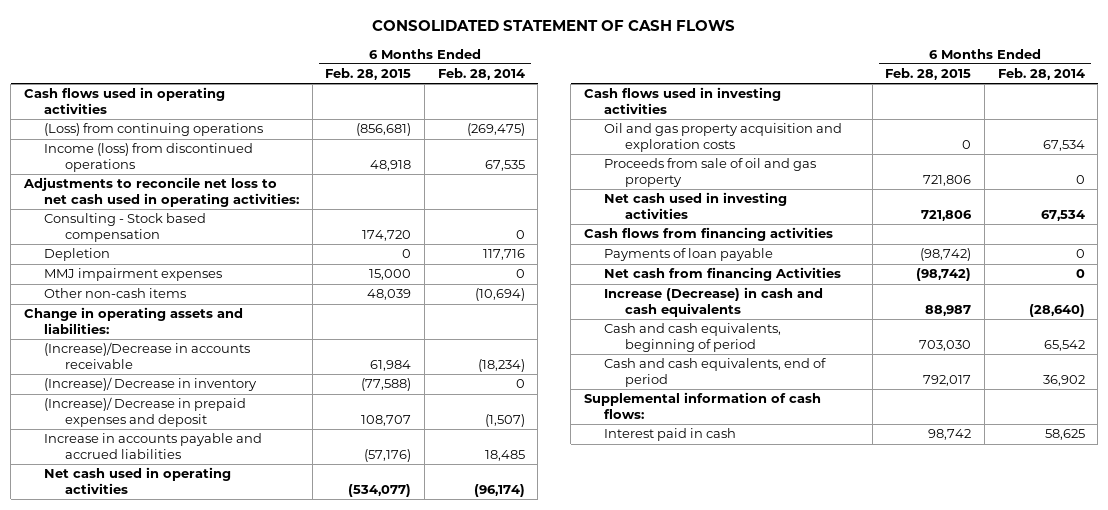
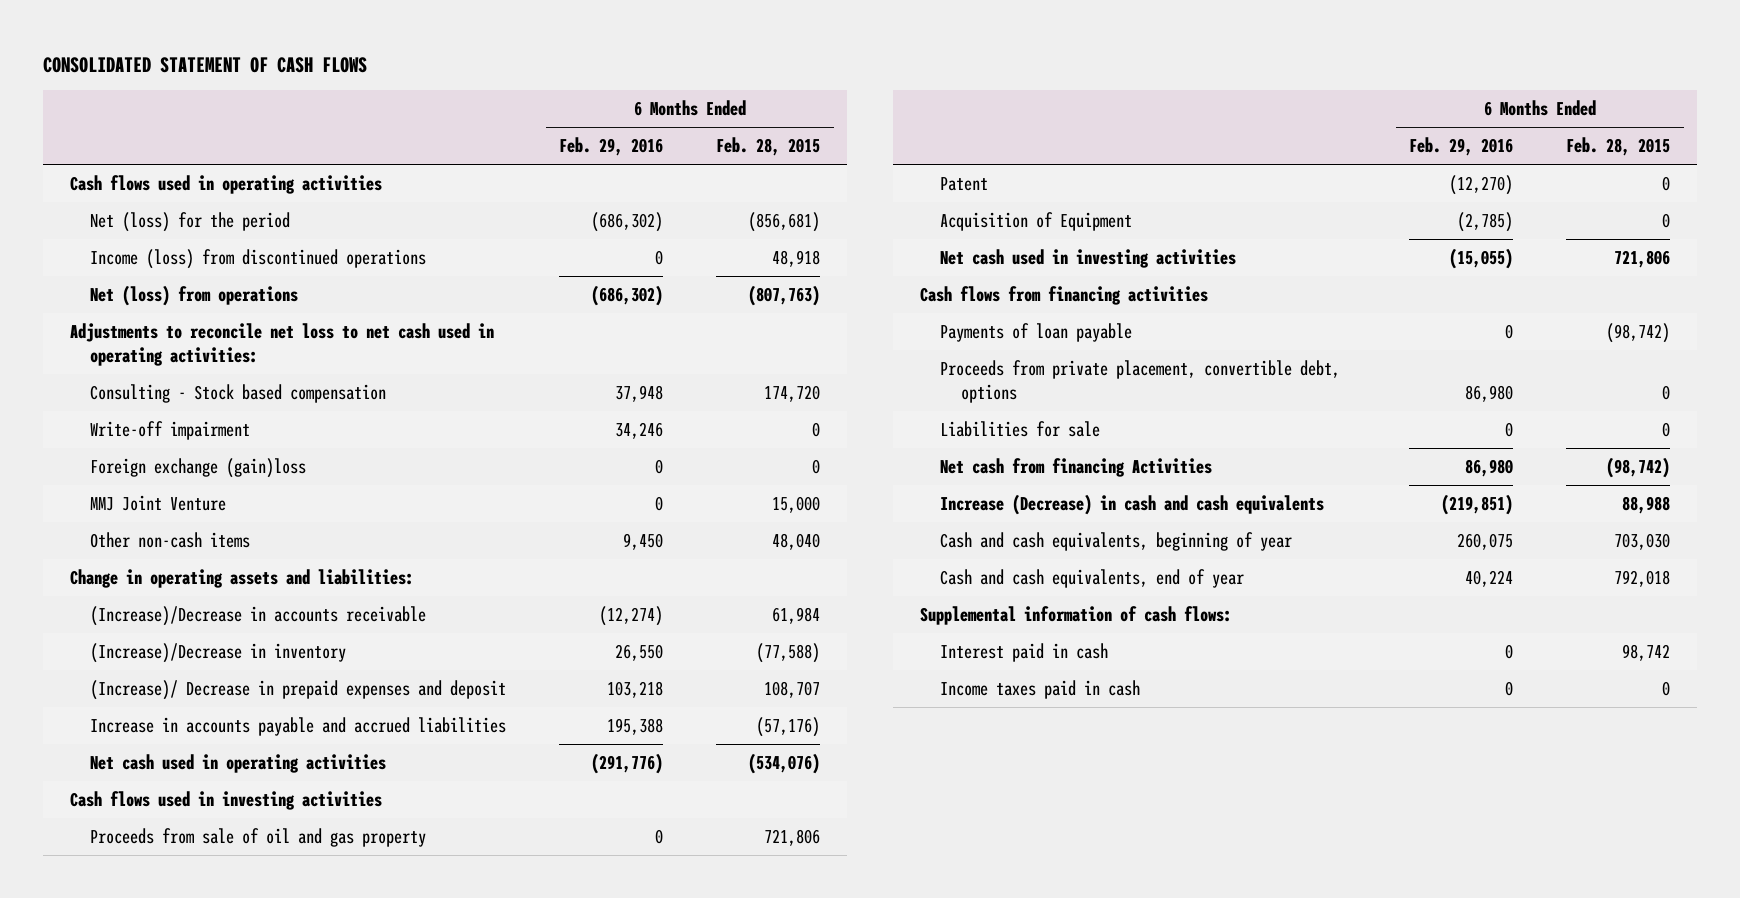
[437,68,525,81] Feb. 28, 2014 -> none
none -> [559,137,664,157] Feb. 29, 2016
[44,123,264,137] (Loss) from continuing operations -> [90,211,291,232] Net (loss) for the period
none -> [90,284,299,306] Net (loss) from operations
[44,248,111,262] Depletion -> none
none -> [90,420,251,440] Write-off impairment
none -> [90,457,307,478] Foreign exchange (gain)loss
[44,268,223,282] MMJ impairment expenses -> [90,494,227,511] MMJ Joint Venture
[367,289,412,301] 48,039 -> [772,532,821,550] 48,040
[44,377,258,392] (Increase)/ Decrease in inventory -> [90,642,347,663] (Increase)/Decrease in inventory
[348,483,412,497] (534,077) -> [748,752,821,774] (534,076)
[604,123,843,152] Oil and gas property acquisition and exploration costs -> none
none -> [940,176,989,191] Patent
none -> [940,211,1133,231] Acquisition of Equipment
none -> [940,359,1341,403] Proceeds from private placement, convertible debt, options
none -> [940,420,1101,437] Liabilities for sale
[925,304,972,316] 88,987 -> [1622,495,1671,514] 88,988
[604,323,782,352] Cash and cash equivalents, beginning of period -> [940,531,1293,551] Cash and cash equivalents, beginning of year
[604,358,827,387] Cash and cash equivalents, end of period -> [940,568,1245,588] Cash and cash equivalents, end of year
[923,374,972,386] 792,017 -> [1614,569,1671,587] 792,018
none -> [940,679,1141,699] Income taxes paid in cash

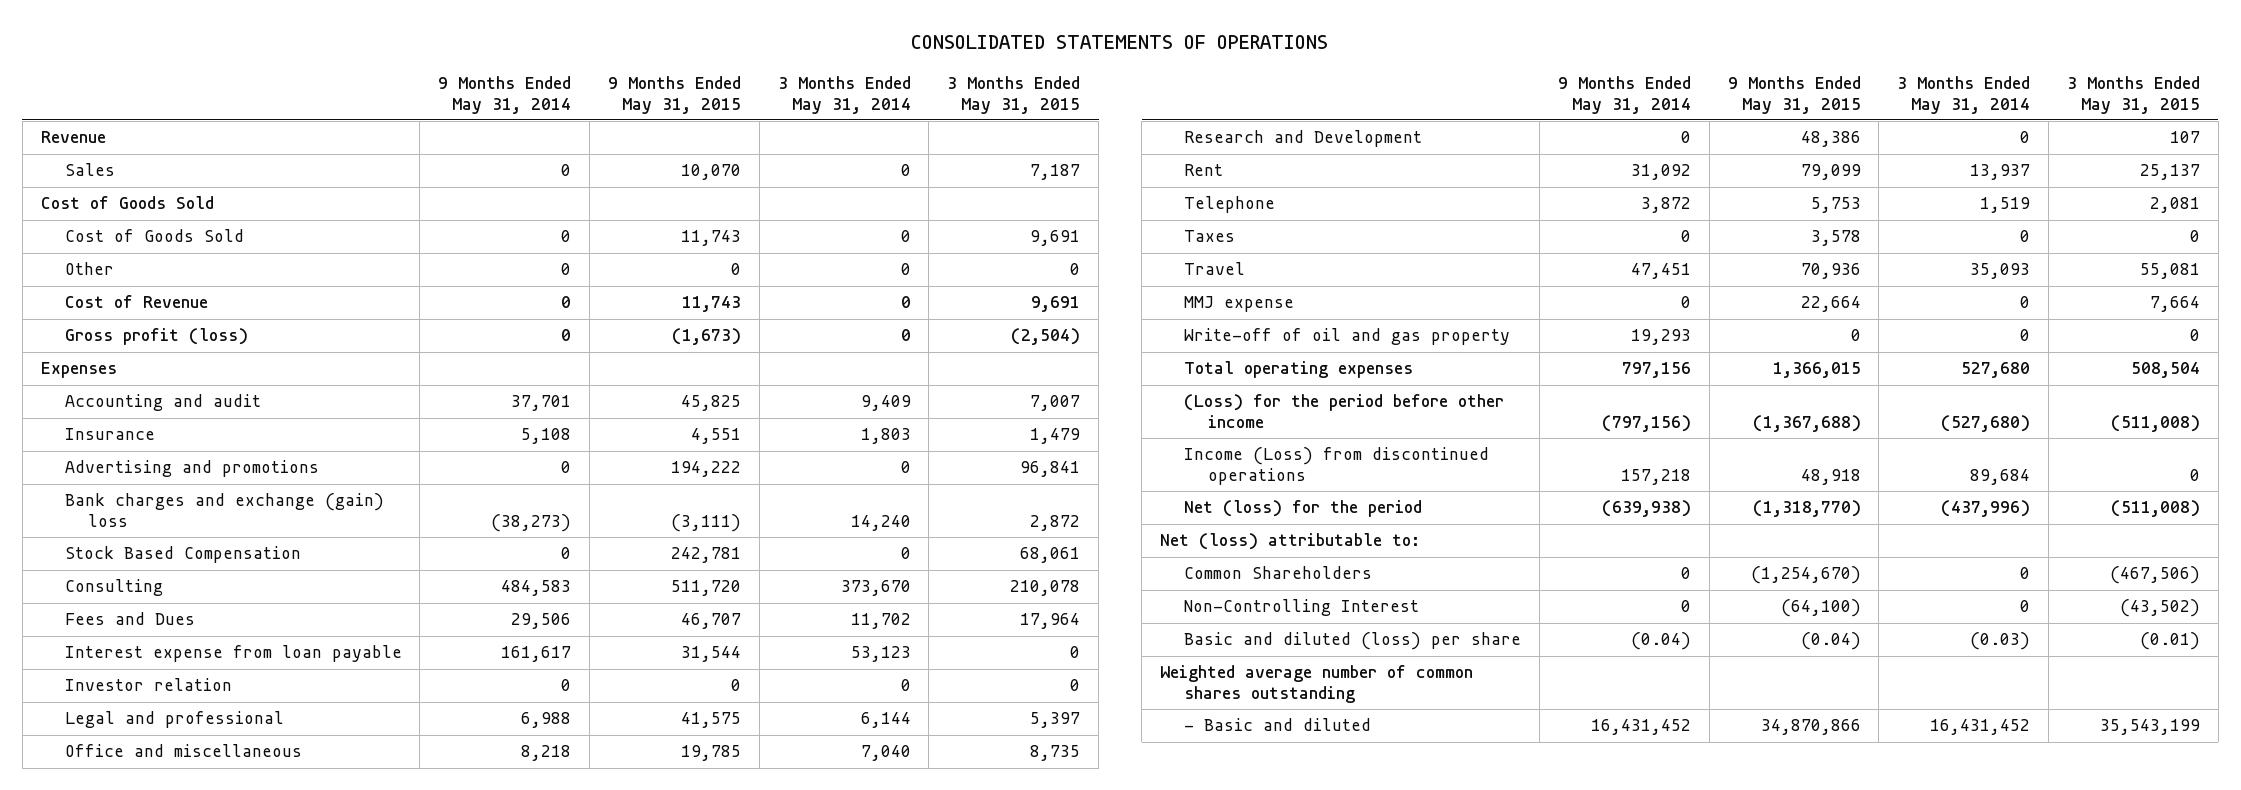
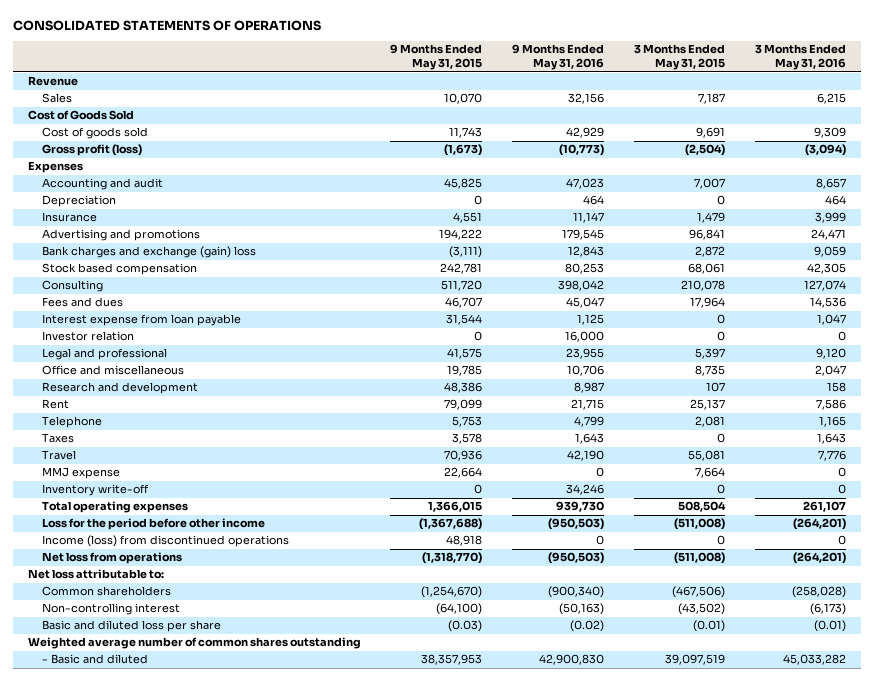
[438,75,572,114] 9 Months Ended May 31, 2014 -> none
[777,75,911,114] 3 Months Ended May 31, 2014 -> none
none -> [512,44,605,71] 9 Months Ended May 31, 2016
none -> [754,44,846,71] 3 Months Ended May 31, 2016
[64,262,114,276] Other -> none
[64,295,208,309] Cost of Revenue -> none
[64,229,244,243] Cost of Goods Sold -> [42,127,149,140] Cost of goods sold
none -> [42,195,117,208] Depreciation
[64,546,301,564] Stock Based Compensation -> [42,263,198,276] Stock based compensation
[64,612,195,626] Fees and Dues -> [42,297,124,308] Fees and dues
[1184,130,1423,148] Research and Development -> [42,382,199,395] Research and development
[1184,328,1511,346] Write-off of oil and gas property -> none
none -> [42,484,150,497] Inventory write-off
[1184,394,1505,428] (Loss) for the period before other income -> [42,518,266,531] Loss for the period before other income
[1184,447,1490,485] Income (Loss) from discontinued operations -> [42,535,290,548] Income (loss) from discontinued operations
[1184,500,1423,518] Net (loss) for the period -> [42,552,183,565] Net loss from operations
[1160,533,1421,551] Net (loss) attributable to: -> [27,569,164,580] Net loss attributable to:
[1184,566,1373,580] Common Shareholders -> [42,586,172,597] Common shareholders
[1184,599,1420,617] Non-Controlling Interest -> [42,603,181,616] Non-controlling interest
[1184,632,1522,651] Basic and diluted (loss) per share -> [42,620,222,633] Basic and diluted loss per share
[1800,632,1861,651] (0.04) -> [448,620,483,633] (0.03)
[1760,719,1861,736] 34,870,866 -> [421,654,483,666] 38,357,953
[2099,719,2200,736] 35,543,199 -> [664,654,725,666] 39,097,519

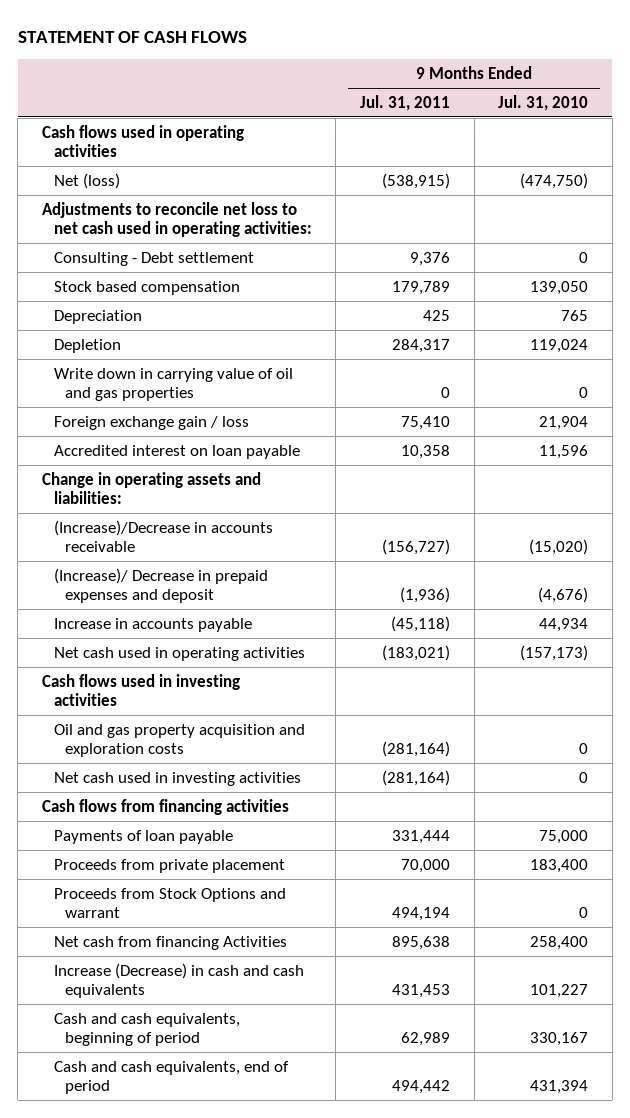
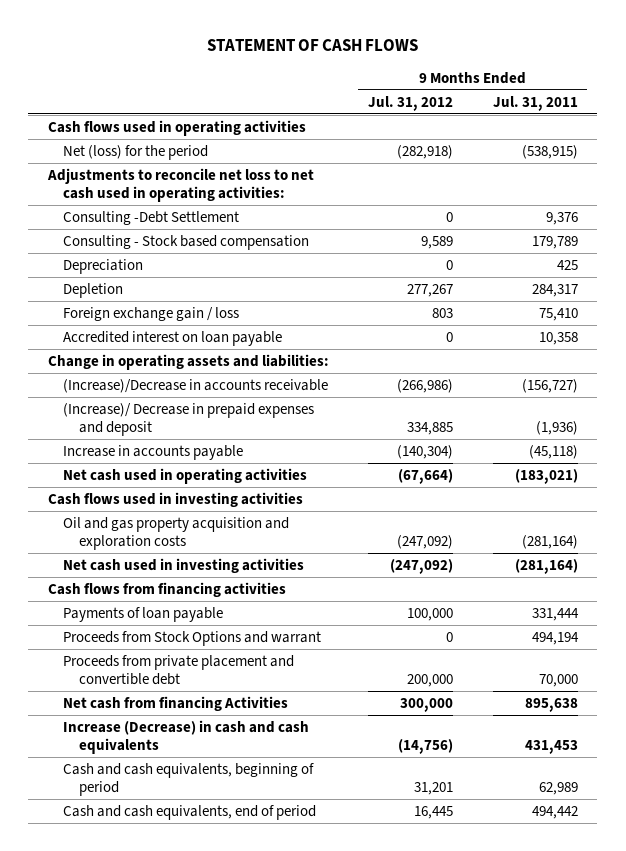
[498,94,589,111] Jul. 31, 2010 -> none
none -> [368,95,454,111] Jul. 31, 2012
[53,172,120,189] Net (loss) -> [63,144,209,160] Net (loss) for the period
[53,251,254,266] Consulting - Debt settlement -> [63,210,240,225] Consulting -Debt Settlement
[53,280,240,295] Stock based compensation -> [63,234,310,250] Consulting - Stock based compensation
[53,367,293,402] Write down in carrying value of oil and gas properties -> none
[53,858,285,873] Proceeds from private placement -> none
none -> [63,654,295,685] Proceeds from private placement and convertible debt

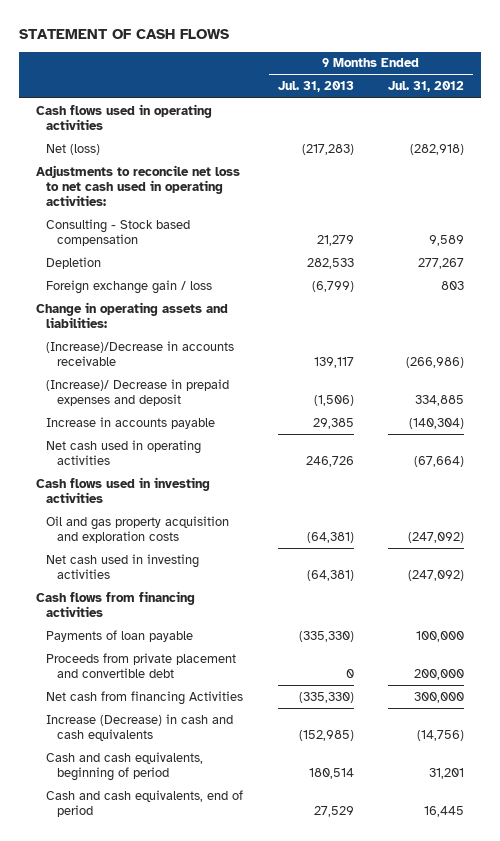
[492,95,578,111] Jul. 31, 2011 -> none
none -> [277,81,354,93] Jul. 31, 2013
[63,144,209,160] Net (loss) for the period -> [46,143,101,155] Net (loss)
[63,210,240,225] Consulting -Debt Settlement -> none
[63,258,144,274] Depreciation -> none
[63,330,283,346] Accredited interest on loan payable -> none
[63,630,322,646] Proceeds from Stock Options and warrant -> none

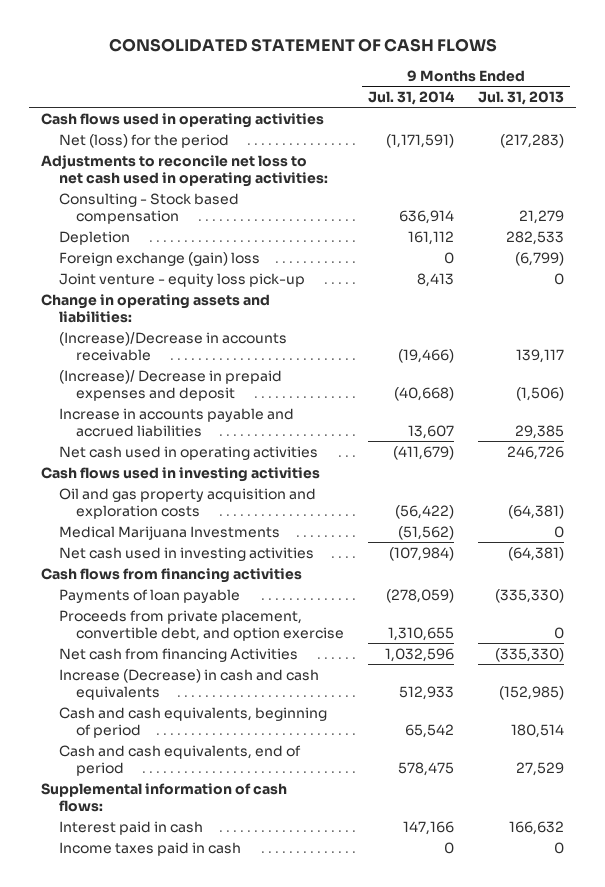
[18,28,229,39] STATEMENT OF CASH FLOWS -> [108,38,497,53] CONSOLIDATED STATEMENT OF CASH FLOWS
[388,81,465,93] Jul. 31, 2012 -> none
none -> [368,90,456,105] Jul. 31, 2014
[46,143,101,155] Net (loss) -> [58,133,229,148] Net (loss) for the period
[46,279,213,294] Foreign exchange gain / loss -> [58,251,260,266] Foreign exchange (gain) loss
none -> [58,272,305,287] Joint venture - equity loss pick-up
[46,416,216,429] Increase in accounts payable -> [58,407,294,437] Increase in accounts payable and accrued liabilities
none -> [58,525,280,540] Medical Marijuana Investments
[46,652,237,678] Proceeds from private placement and convertible debt -> [58,609,345,641] Proceeds from private placement, convertible debt, and option exercise
none -> [41,782,288,812] Supplemental information of cash flows:
none -> [58,820,203,835] Interest paid in cash
none -> [58,841,241,856] Income taxes paid in cash

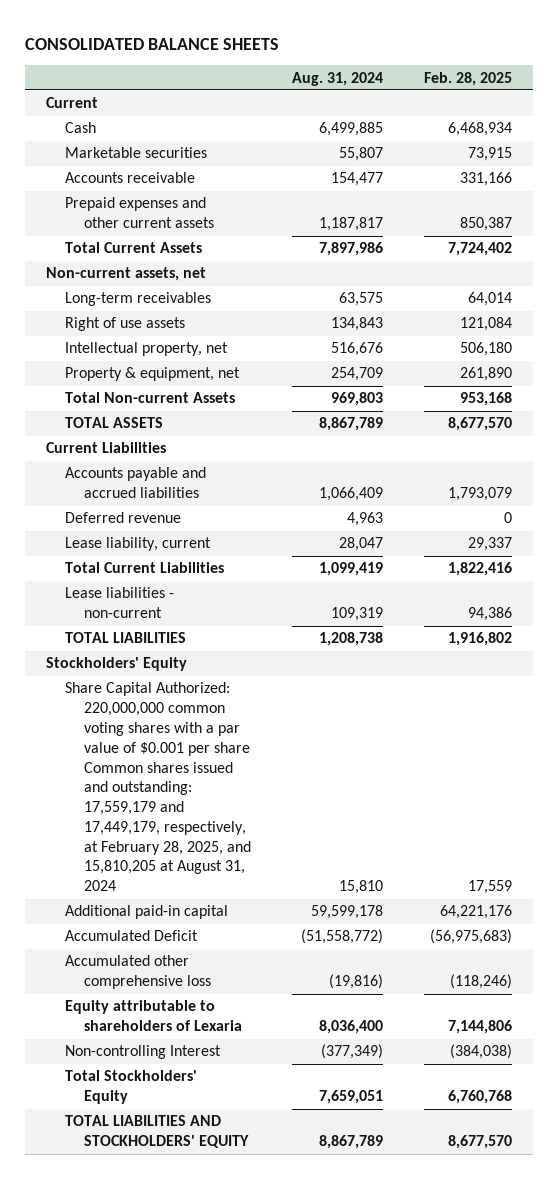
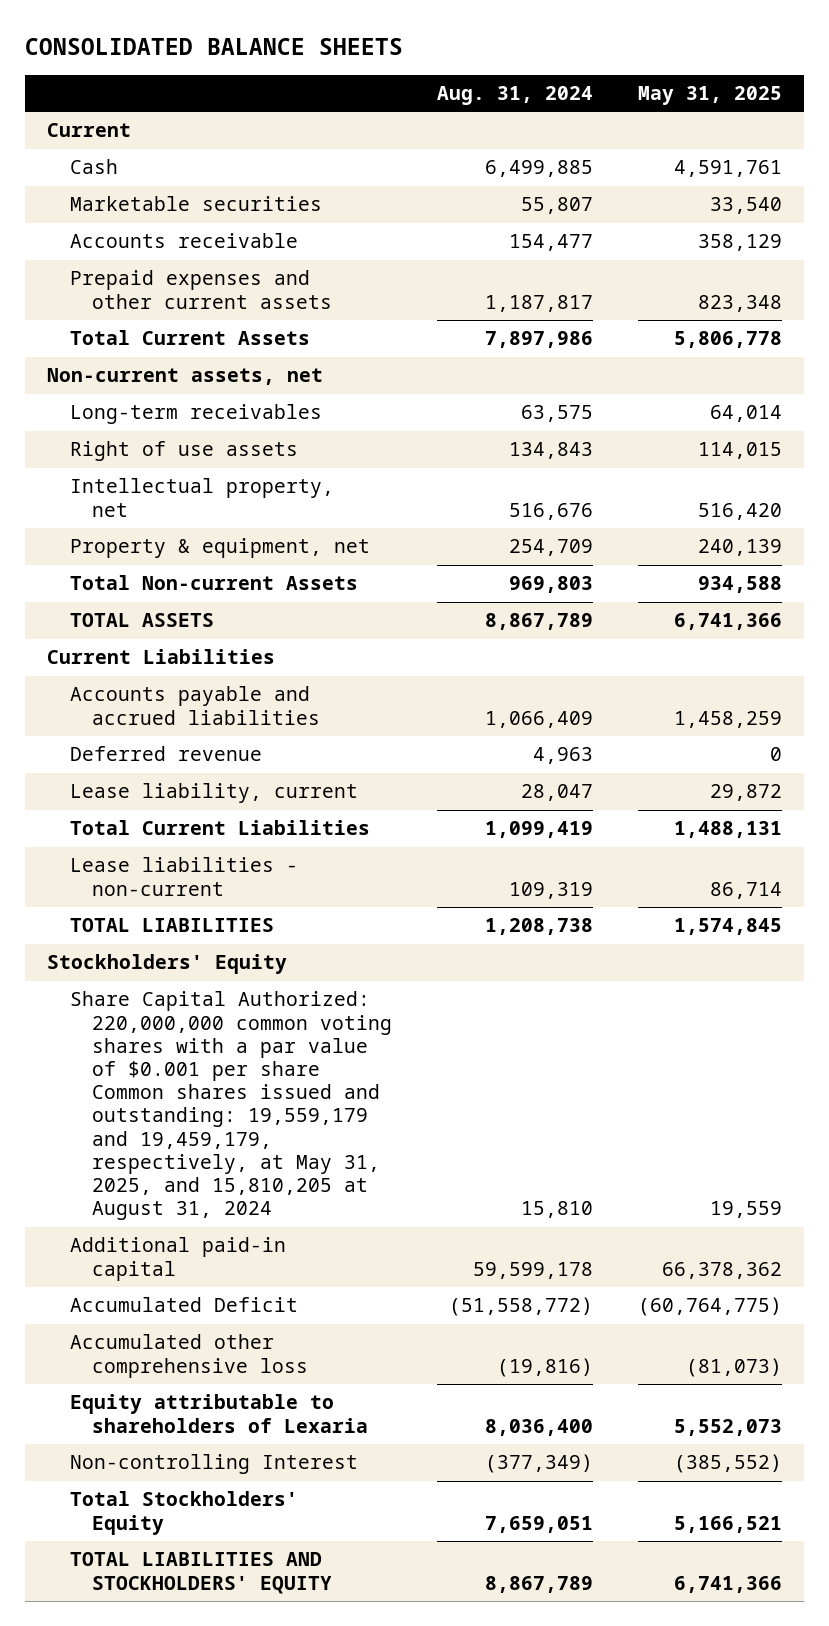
[424,71,513,86] Feb. 28, 2025 -> none
none -> [637,86,782,106] May 31, 2025
[64,682,251,892] Share Capital Authorized: 220,000,000 common voting shares with a par value of $0.001 per share Common shares issued and outstanding: 17,559,179 and 17,449,179, respectively, at February 28, 2025, and 15,810,205 at August 31, 2024 -> [69,991,393,1221] Share Capital Authorized: 220,000,000 common voting shares with a par value of $0.001 per share Common shares issued and outstanding: 19,559,179 and 19,459,179, respectively, at May 31, 2025, and 15,810,205 at August 31, 2024

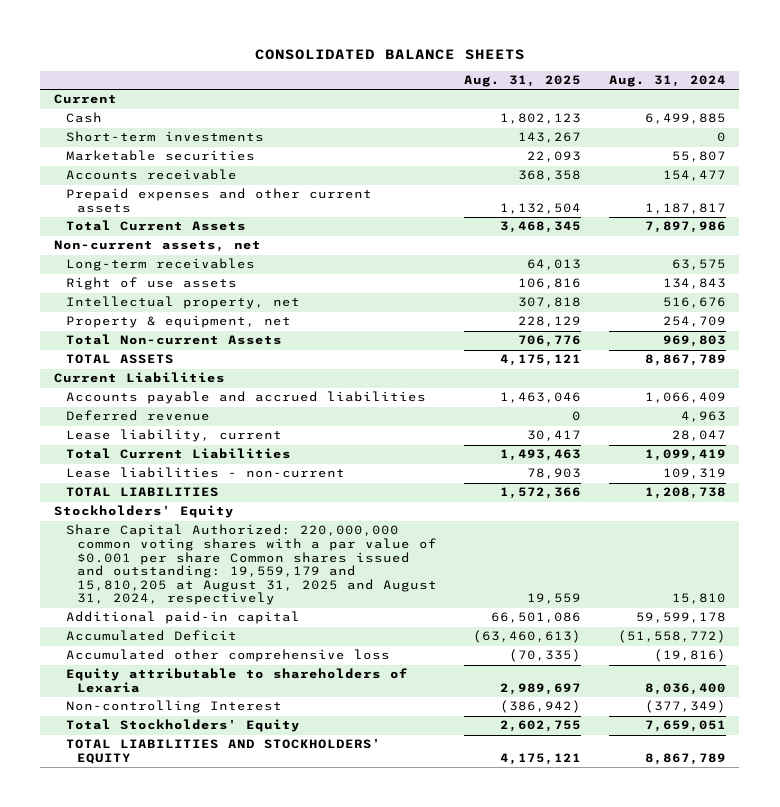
[637,86,782,106] May 31, 2025 -> none
none -> [464,74,582,87] Aug. 31, 2025
none -> [65,131,264,143] Short-term investments
[69,991,393,1221] Share Capital Authorized: 220,000,000 common voting shares with a par value of $0.001 per share Common shares issued and outstanding: 19,559,179 and 19,459,179, respectively, at May 31, 2025, and 15,810,205 at August 31, 2024 -> [65,524,438,606] Share Capital Authorized: 220,000,000 common voting shares with a par value of $0.001 per share Common shares issued and outstanding: 19,559,179 and 15,810,205 at August 31, 2025 and August 31, 2024, respectively

